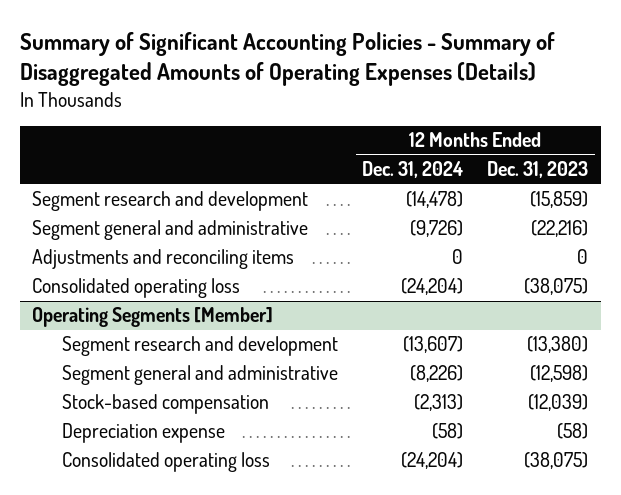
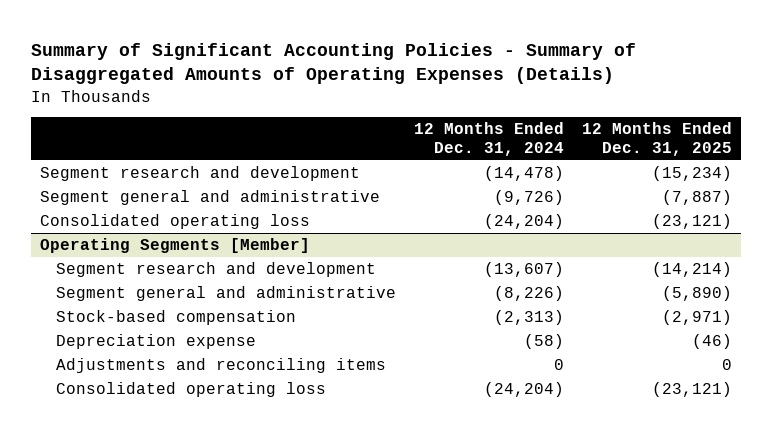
[487,161,589,179] Dec. 31, 2023 -> none
none -> [582,122,733,157] 12 Months Ended Dec. 31, 2025
[32,249,295,270] Adjustments and reconciling items -> none
none -> [55,357,386,373] Adjustments and reconciling items

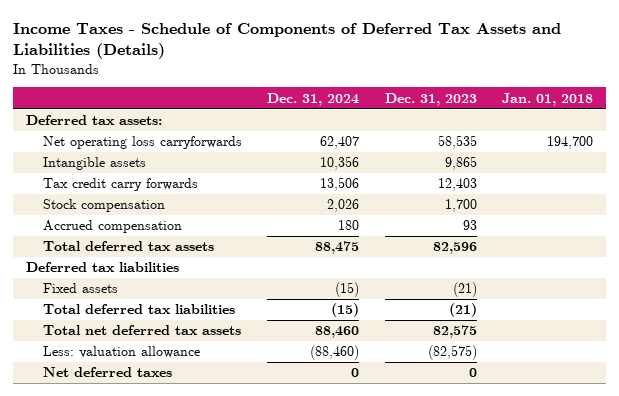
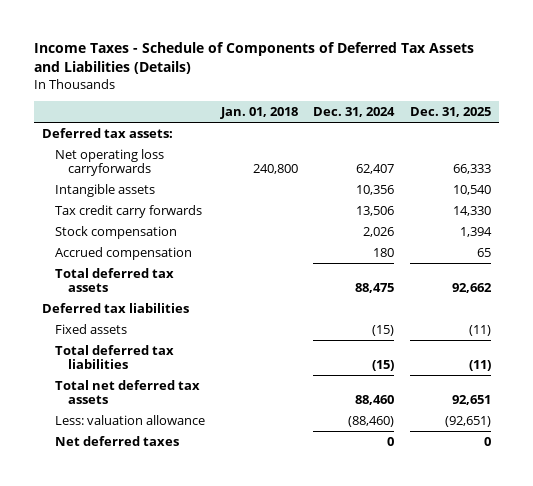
[384,92,477,106] Dec. 31, 2023 -> none
none -> [409,107,491,118] Dec. 31, 2025
[547,136,594,150] 194,700 -> [252,163,298,174] 240,800

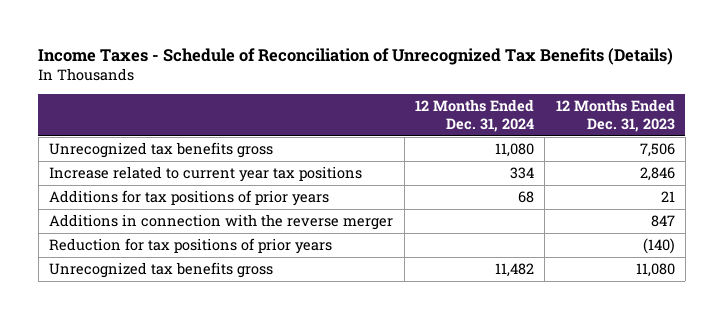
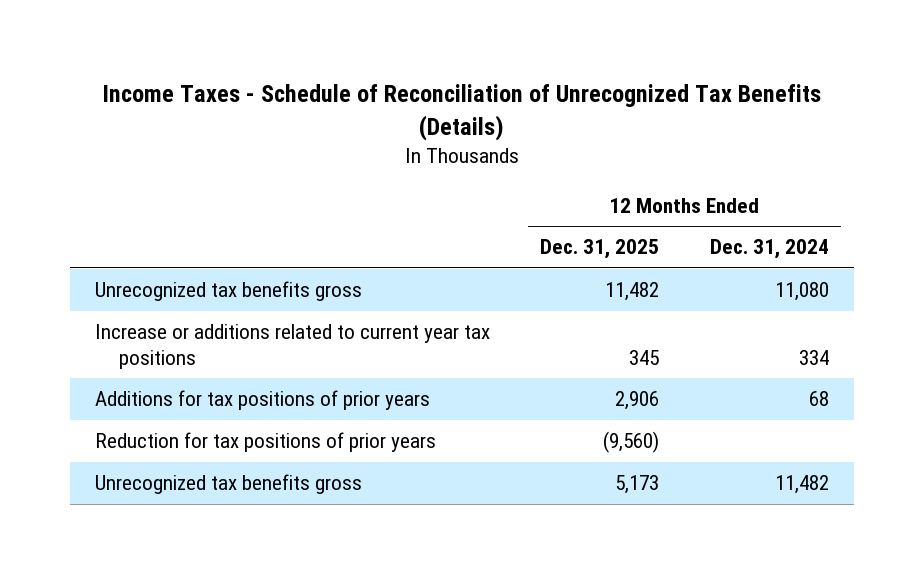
[555,99,675,132] 12 Months Ended Dec. 31, 2023 -> none
none -> [540,239,660,260] Dec. 31, 2025
[49,166,363,183] Increase related to current year tax positions -> [94,324,490,369] Increase or additions related to current year tax positions
[49,214,394,231] Additions in connection with the reverse merger -> none

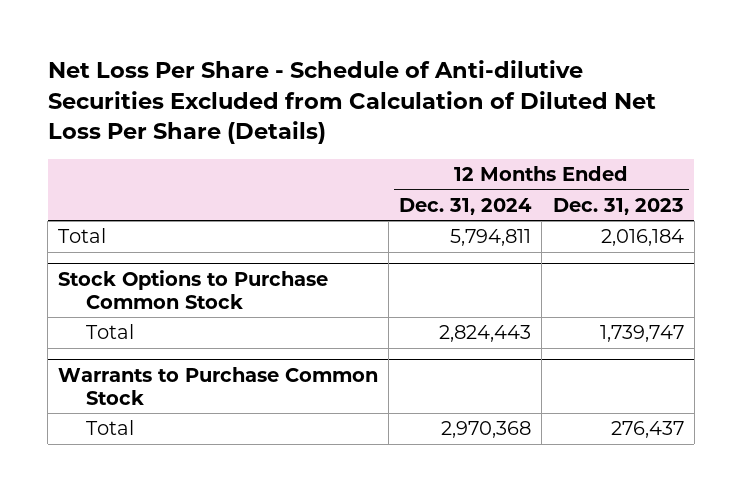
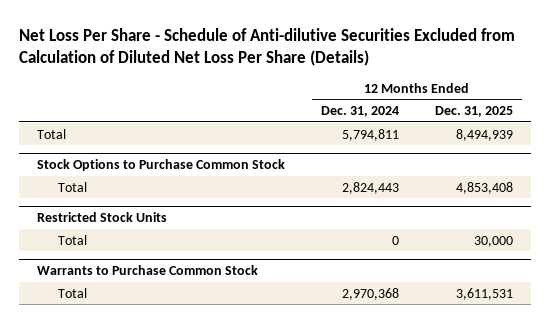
[552,197,684,215] Dec. 31, 2023 -> none
none -> [435,106,514,118] Dec. 31, 2025
none -> [36,212,167,223] Restricted Stock Units
none -> [57,234,87,245] Total

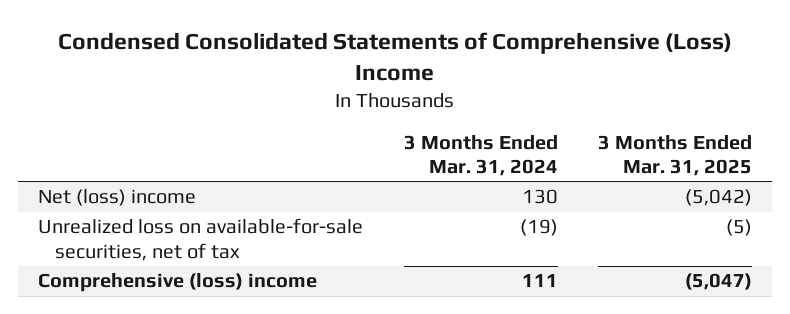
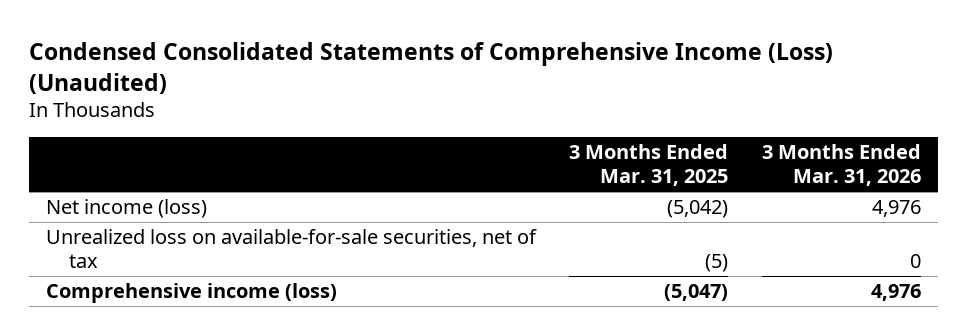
[58,32,733,82] Condensed Consolidated Statements of Comprehensive (Loss) Income -> [29,41,834,94] Condensed Consolidated Statements of Comprehensive Income (Loss) (Unaudited)
[403,134,558,177] 3 Months Ended Mar. 31, 2024 -> none
none -> [762,144,922,187] 3 Months Ended Mar. 31, 2026
[38,189,197,207] Net (loss) income -> [45,199,207,219] Net income (loss)
[38,273,318,293] Comprehensive (loss) income -> [45,283,337,304] Comprehensive income (loss)

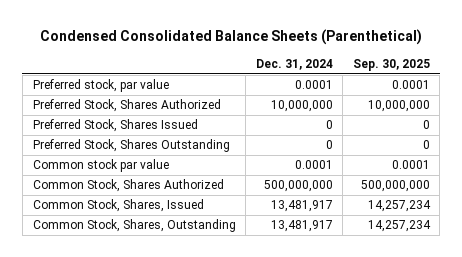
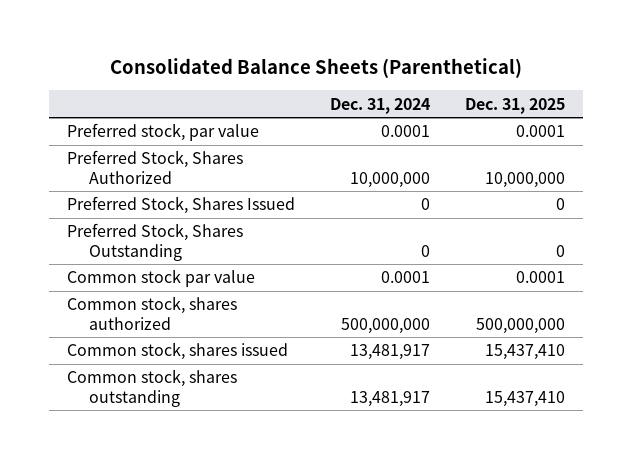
[40,29,423,46] Condensed Consolidated Balance Sheets (Parenthetical) -> [110,58,523,79] Consolidated Balance Sheets (Parenthetical)
[352,58,430,71] Sep. 30, 2025 -> none
none -> [465,97,566,114] Dec. 31, 2025
[32,179,224,193] Common Stock, Shares Authorized -> [66,296,237,330] Common stock, shares authorized
[32,199,204,213] Common Stock, Shares, Issued -> [66,342,288,361] Common stock, shares issued
[32,219,236,233] Common Stock, Shares, Outstanding -> [66,369,237,407] Common stock, shares outstanding

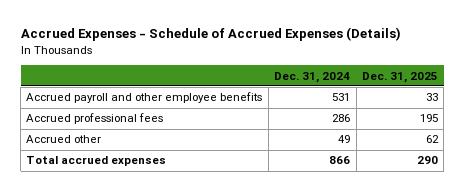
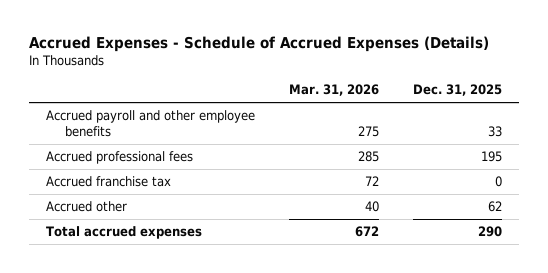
[274,71,351,83] Dec. 31, 2024 -> none
none -> [289,84,380,97] Mar. 31, 2026
none -> [46,175,172,187] Accrued franchise tax

